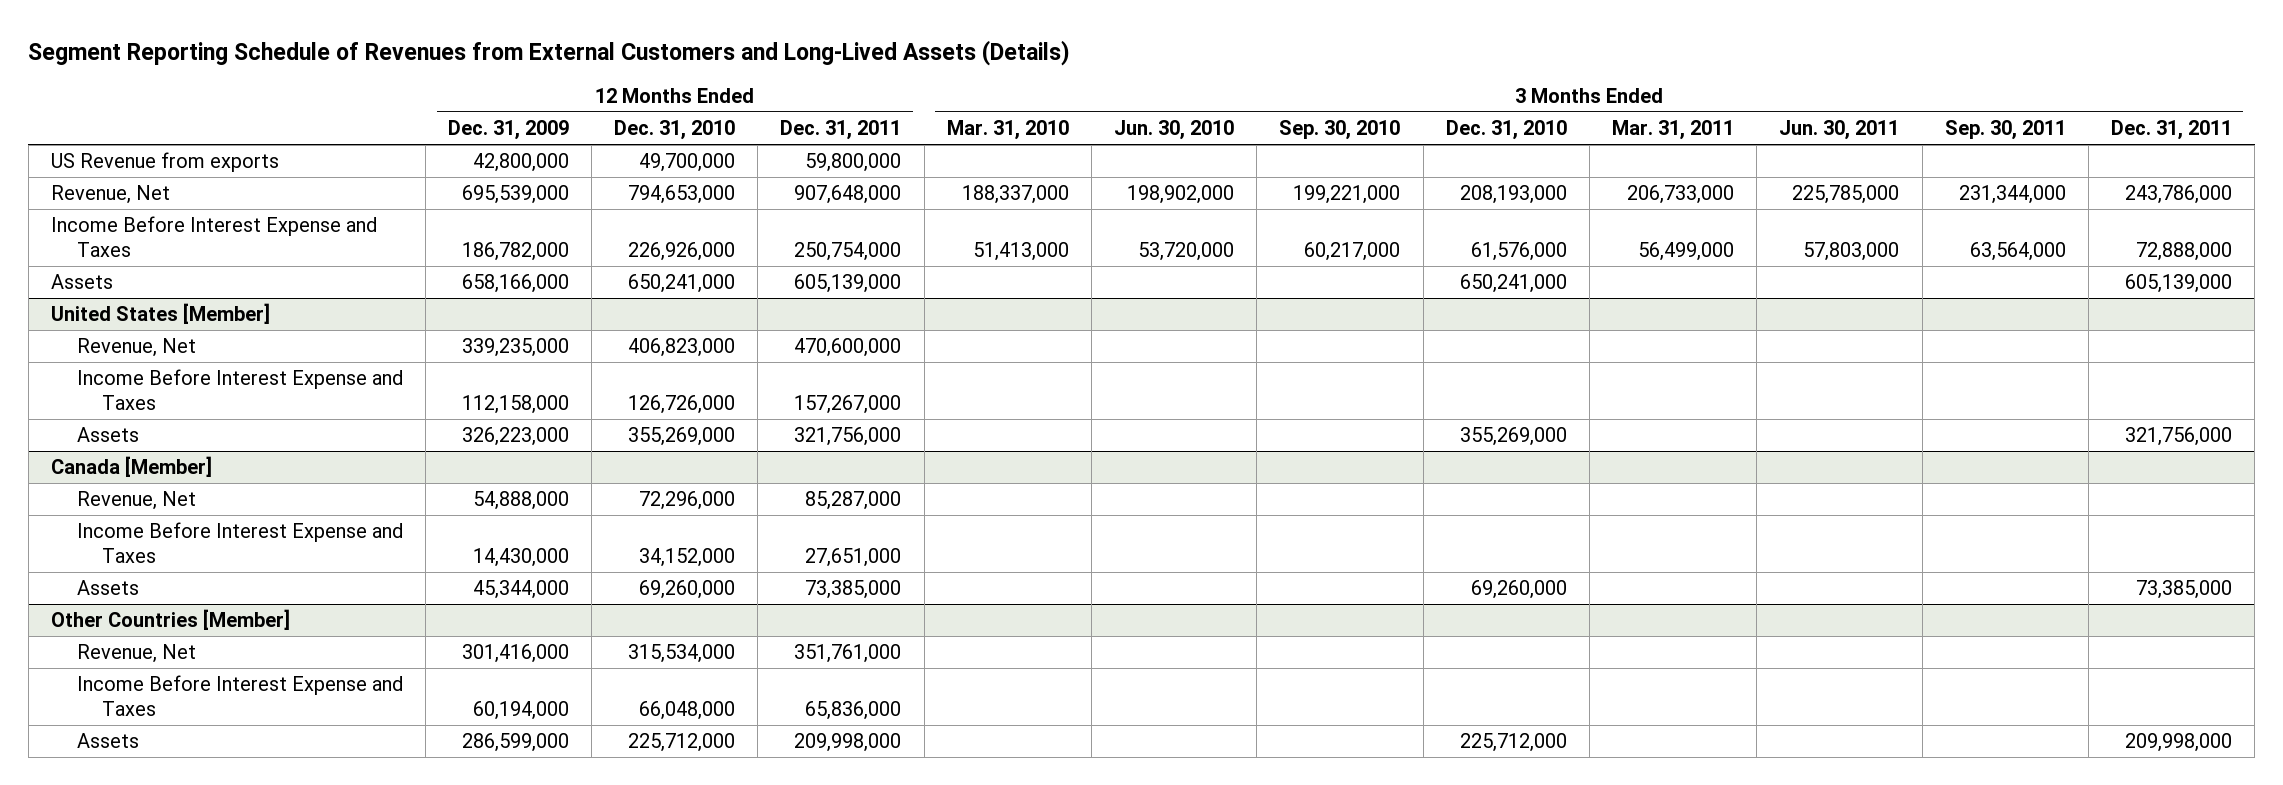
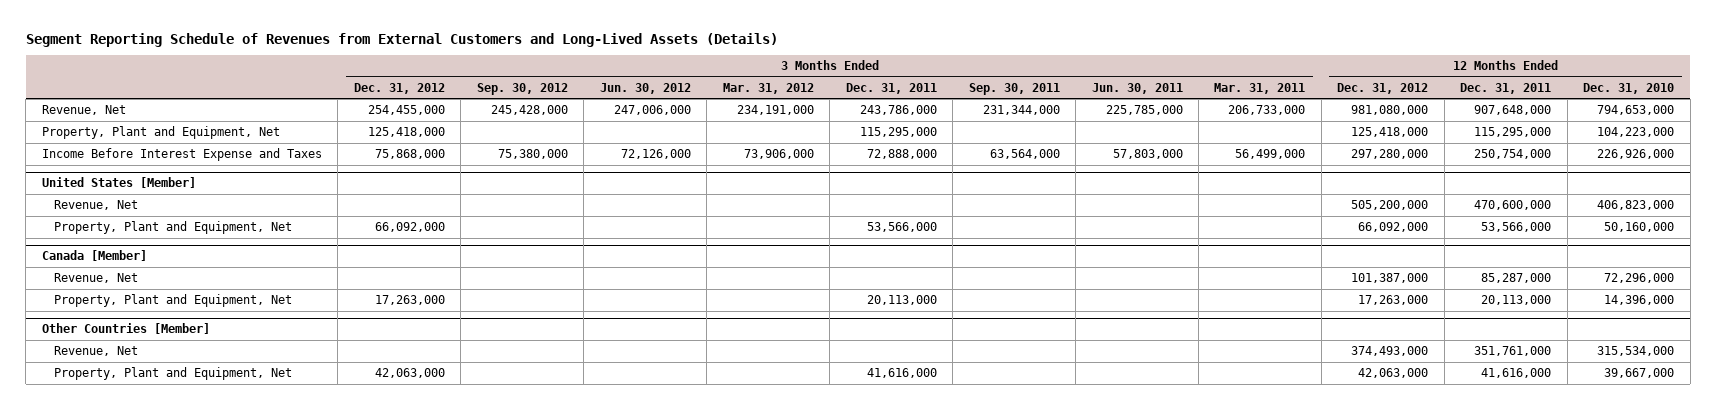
[447,120,569,141] Dec. 31, 2009 -> none
[946,120,1069,141] Mar. 31, 2010 -> none
[1114,120,1235,141] Jun. 30, 2010 -> none
[1279,120,1401,141] Sep. 30, 2010 -> none
[1445,120,1567,141] Dec. 31, 2010 -> none
none -> [353,82,445,94] Dec. 31, 2012
none -> [476,82,568,95] Sep. 30, 2012
none -> [599,82,691,94] Jun. 30, 2012
none -> [722,82,814,94] Mar. 31, 2012
none -> [1337,82,1429,94] Dec. 31, 2012
[50,152,279,173] US Revenue from exports -> none
none -> [41,126,280,140] Property, Plant and Equipment, Net
[50,274,113,290] Assets -> none
[76,369,403,411] Income Before Interest Expense and Taxes -> none
[76,427,139,443] Assets -> none
none -> [54,221,293,235] Property, Plant and Equipment, Net
[76,522,403,564] Income Before Interest Expense and Taxes -> none
[76,580,139,596] Assets -> none
none -> [54,294,293,308] Property, Plant and Equipment, Net
[76,675,403,717] Income Before Interest Expense and Taxes -> none
[76,733,139,749] Assets -> none
none -> [54,367,293,381] Property, Plant and Equipment, Net

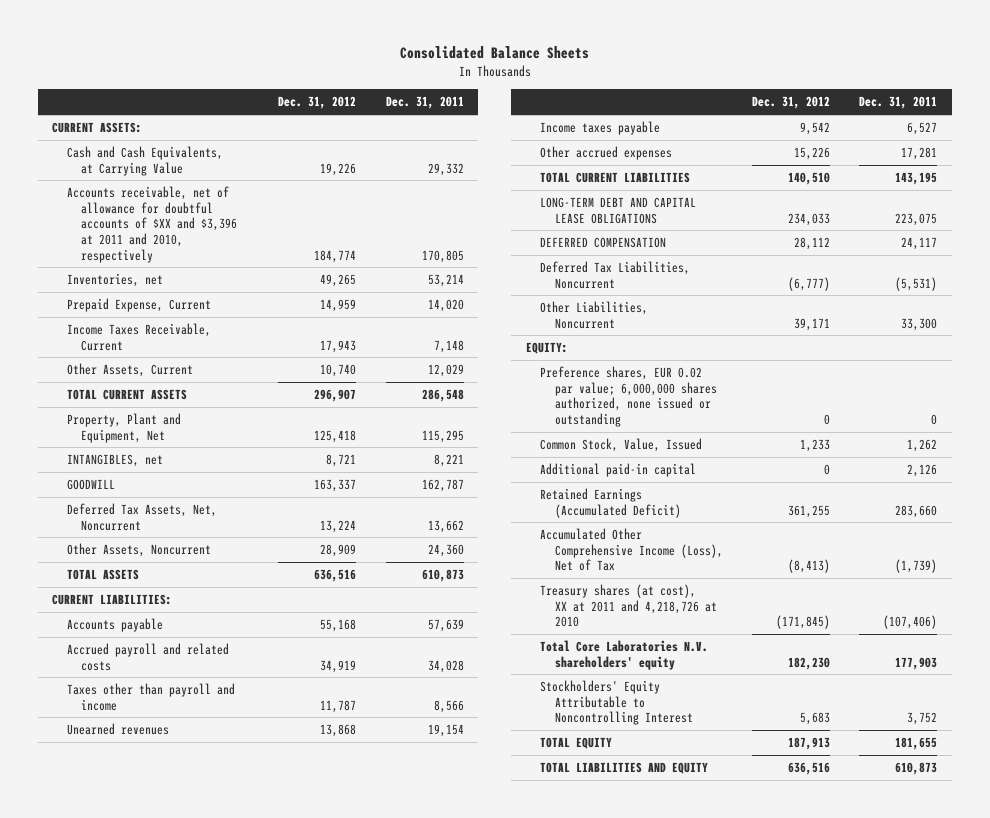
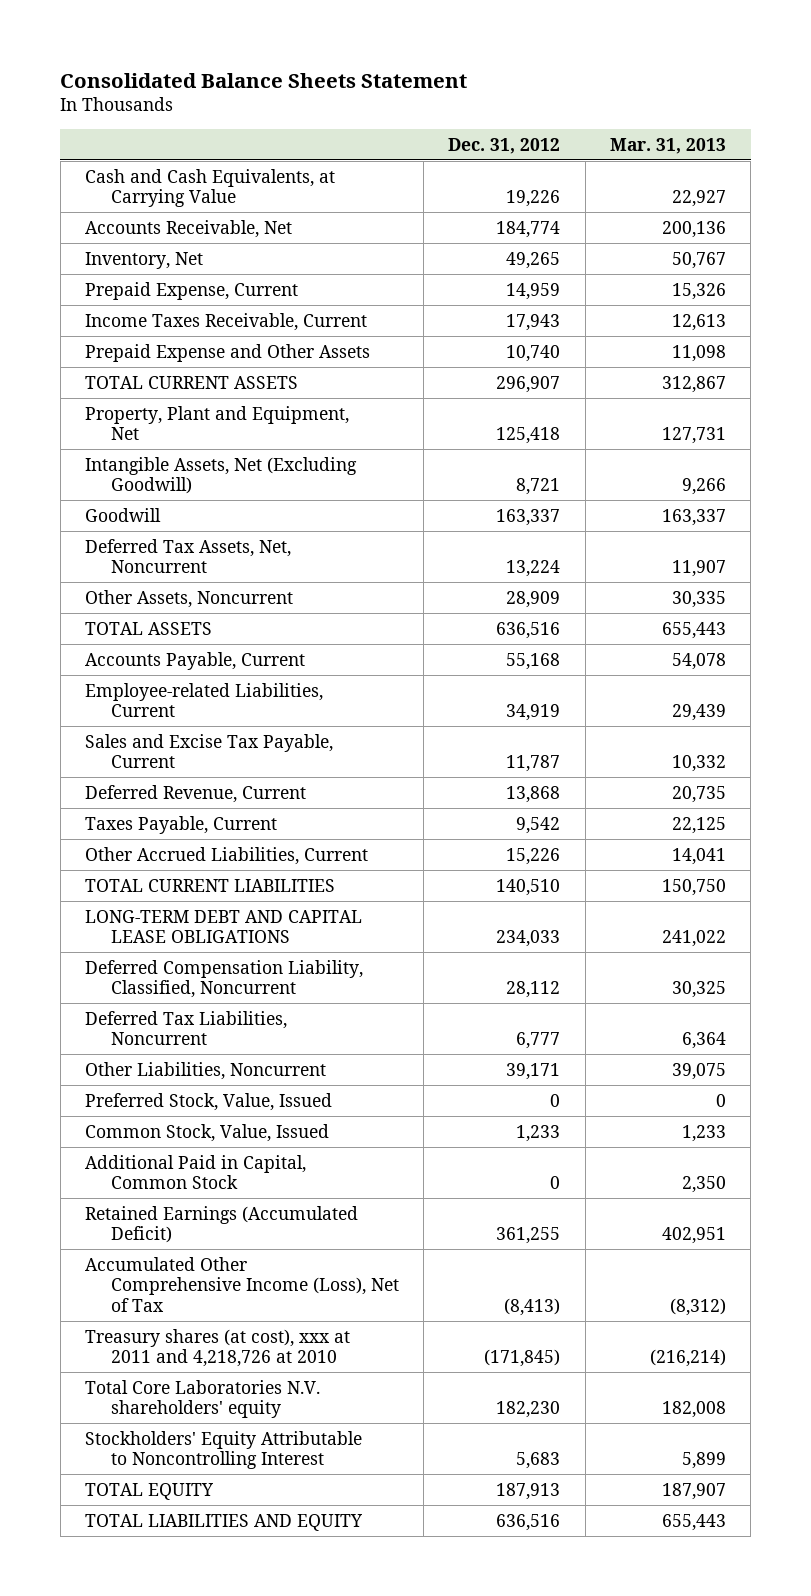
[399,46,589,60] Consolidated Balance Sheets -> [60,72,468,88] Consolidated Balance Sheets Statement
[385,96,464,110] Dec. 31, 2011 -> none
none -> [609,137,726,154] Mar. 31, 2013
[52,121,143,133] CURRENT ASSETS: -> none
[66,185,237,263] Accounts receivable, net of allowance for doubtful accounts of $XX and $3,396 at 2011 and 2010, respectively -> [85,219,293,238] Accounts Receivable, Net
[66,272,163,287] Inventories, net -> [85,251,204,269] Inventory, Net
[66,362,193,377] Other Assets, Current -> [85,343,371,362] Prepaid Expense and Other Assets
[66,453,163,467] INTANGIBLES, net -> [85,456,358,495] Intangible Assets, Net (Excluding Goodwill)
[66,478,115,490] GOODWILL -> [85,507,162,522] Goodwill
[52,593,173,605] CURRENT LIABILITIES: -> none
[66,617,163,632] Accounts payable -> [85,651,306,670] Accounts Payable, Current
[66,642,229,671] Accrued payroll and related costs -> [85,682,324,718] Employee-related Liabilities, Current
[66,682,235,711] Taxes other than payroll and income -> [85,733,334,769] Sales and Excise Tax Payable, Current
[66,722,169,735] Unearned revenues -> [85,784,307,803] Deferred Revenue, Current
[540,120,661,135] Income taxes payable -> [85,815,278,834] Taxes Payable, Current
[540,145,673,160] Other accrued expenses -> [85,846,369,865] Other Accrued Liabilities, Current
[540,236,667,248] DEFERRED COMPENSATION -> [85,959,364,999] Deferred Compensation Liability, Classified, Noncurrent
[788,276,831,291] (6,777) -> [516,1032,561,1050] 6,777
[526,341,569,354] EQUITY: -> none
[540,365,717,428] Preference shares, EUR 0.02 par value; 6,000,000 shares authorized, none issued or outstanding -> [85,1092,333,1111] Preferred Stock, Value, Issued
[540,462,697,477] Additional paid-in capital -> [85,1154,307,1190] Additional Paid in Capital, Common Stock
[540,583,717,628] Treasury shares (at cost), XX at 2011 and 4,218,726 at 2010 -> [85,1328,351,1368] Treasury shares (at cost), xxx at 2011 and 4,218,726 at 2010

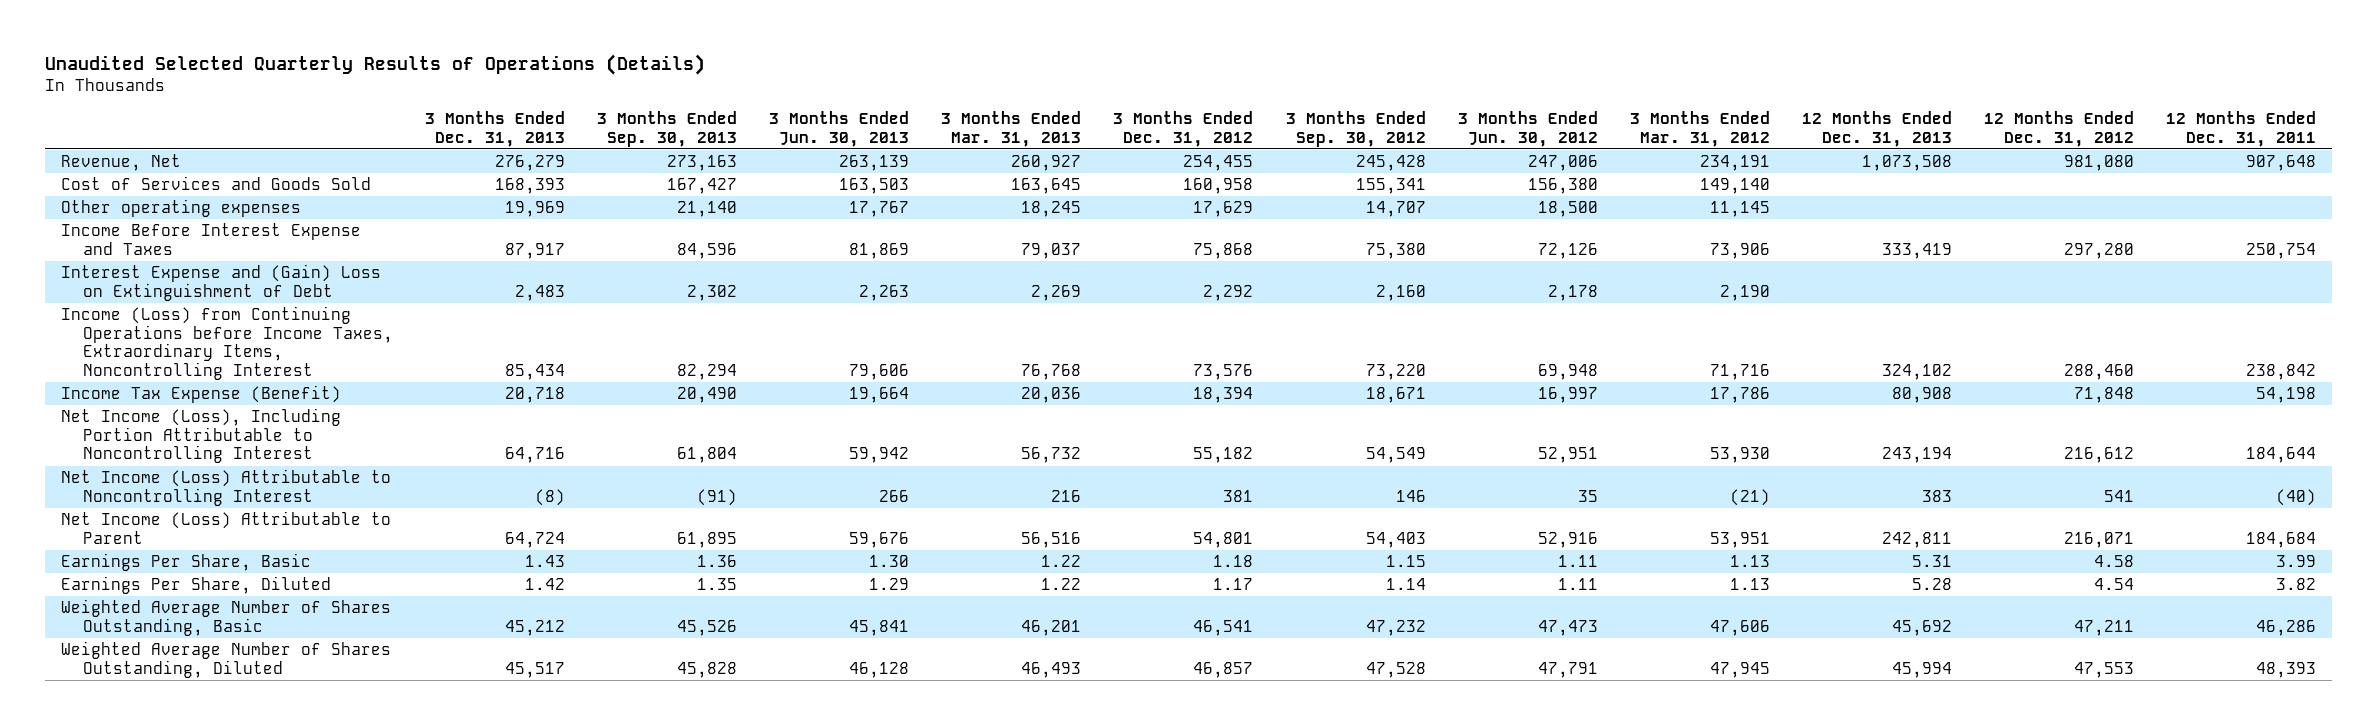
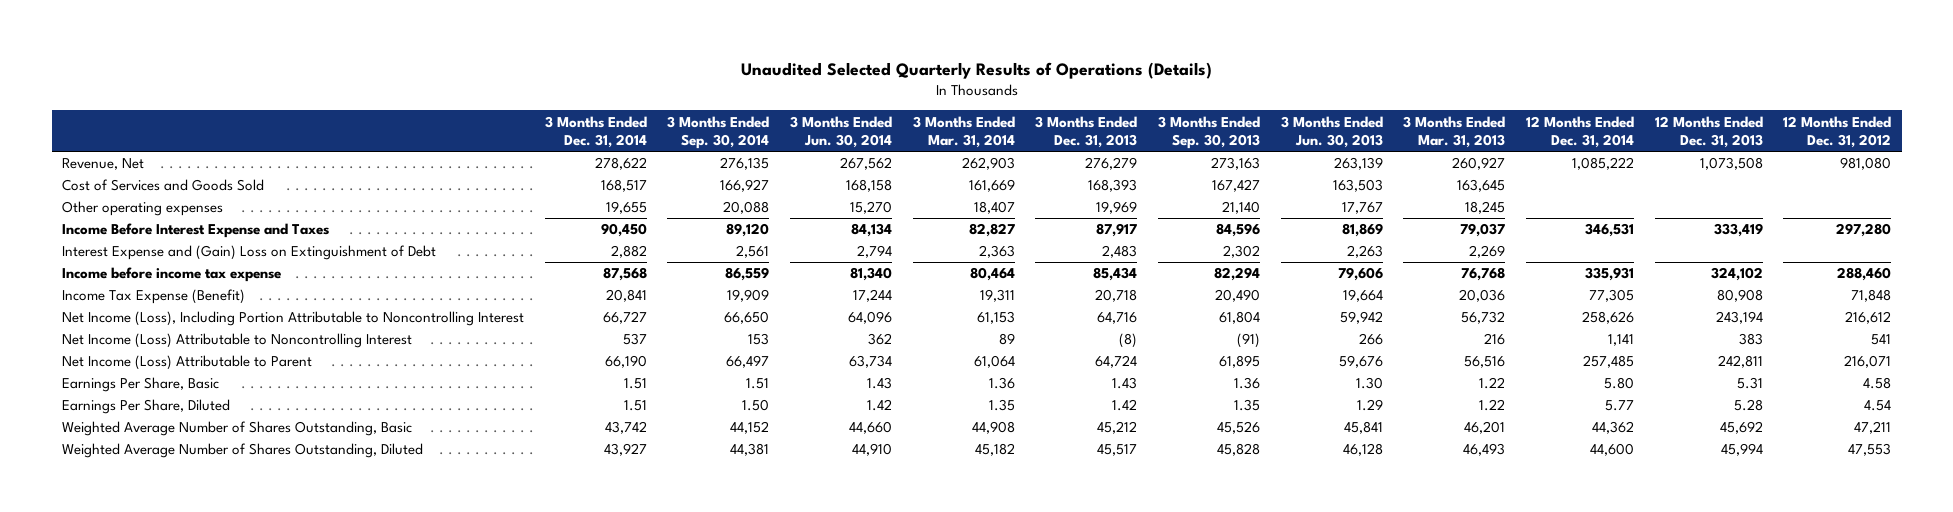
[1113,110,1254,147] 3 Months Ended Dec. 31, 2012 -> none
[1285,110,1426,147] 3 Months Ended Sep. 30, 2012 -> none
[1457,110,1598,147] 3 Months Ended Jun. 30, 2012 -> none
[1629,110,1770,147] 3 Months Ended Mar. 31, 2012 -> none
[2166,110,2317,147] 12 Months Ended Dec. 31, 2011 -> none
none -> [544,115,647,149] 3 Months Ended Dec. 31, 2014
none -> [667,115,770,150] 3 Months Ended Sep. 30, 2014
none -> [789,115,892,149] 3 Months Ended Jun. 30, 2014
none -> [912,115,1015,149] 3 Months Ended Mar. 31, 2014
none -> [1526,115,1635,149] 12 Months Ended Dec. 31, 2014
[61,306,393,381] Income (Loss) from Continuing Operations before Income Taxes, Extraordinary Items, Noncontrolling Interest -> [61,267,281,283] Income before income tax expense

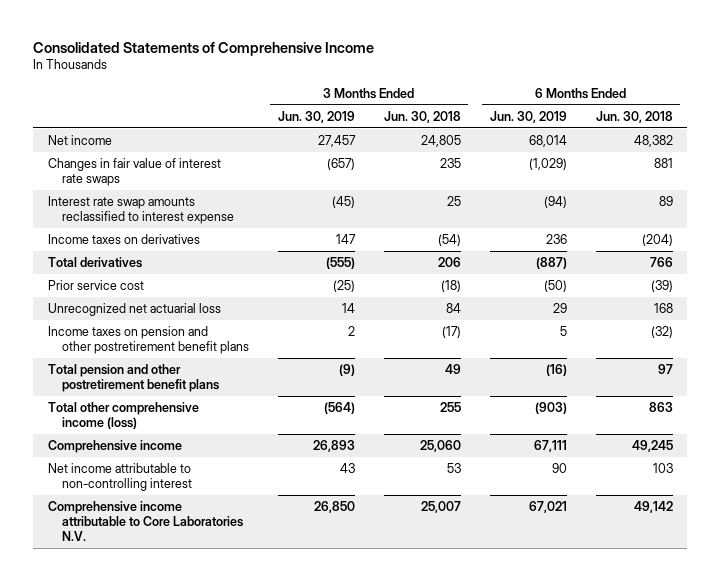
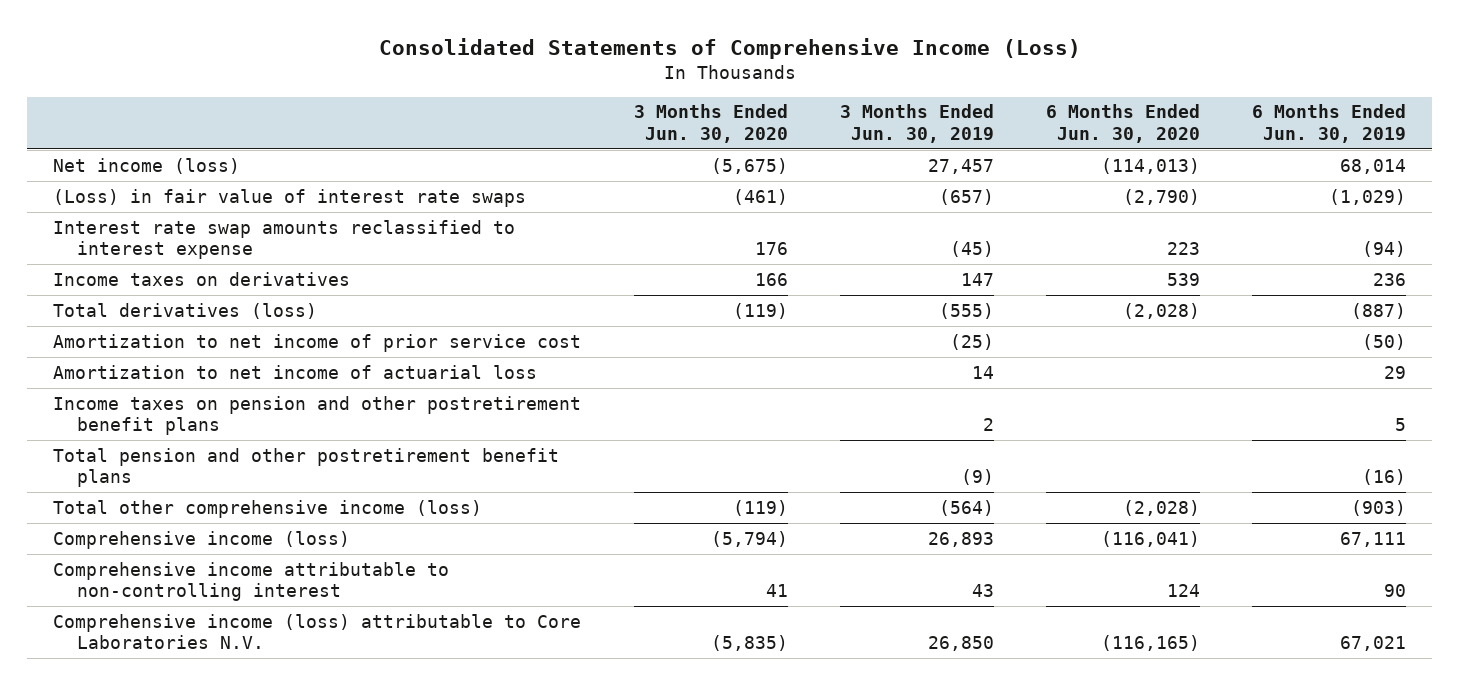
[33,41,375,56] Consolidated Statements of Comprehensive Income -> [378,37,1081,59] Consolidated Statements of Comprehensive Income (Loss)
[383,110,461,123] Jun. 30, 2018 -> none
[595,110,673,123] Jun. 30, 2018 -> none
none -> [633,104,788,143] 3 Months Ended Jun. 30, 2020
none -> [1045,104,1200,143] 6 Months Ended Jun. 30, 2020
[47,135,112,146] Net income -> [53,157,241,174] Net income (loss)
[47,158,221,187] Changes in fair value of interest rate swaps -> [53,188,527,207] (Loss) in fair value of interest rate swaps
[47,257,142,269] Total derivatives -> [53,302,318,319] Total derivatives (loss)
[47,280,144,291] Prior service cost -> [53,333,582,352] Amortization to net income of prior service cost
[47,303,221,317] Unrecognized net actuarial loss -> [53,364,538,379] Amortization to net income of actuarial loss
[47,440,182,454] Comprehensive income -> [53,530,351,549] Comprehensive income (loss)
[47,463,192,492] Net income attributable to non-controlling interest -> [53,561,450,602] Comprehensive income attributable to non-controlling interest
[47,501,243,542] Comprehensive income attributable to Core Laboratories N.V. -> [53,613,582,650] Comprehensive income (loss) attributable to Core Laboratories N.V.

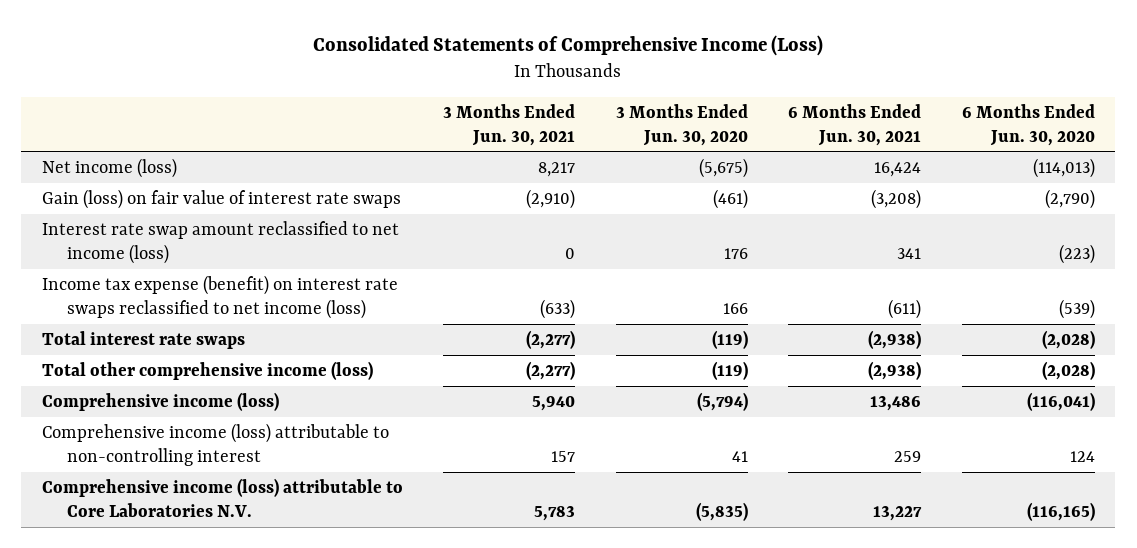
[839,104,994,143] 3 Months Ended Jun. 30, 2019 -> none
[1252,104,1407,143] 6 Months Ended Jun. 30, 2019 -> none
none -> [443,103,576,146] 3 Months Ended Jun. 30, 2021
none -> [788,103,922,146] 6 Months Ended Jun. 30, 2021
[53,333,582,352] Amortization to net income of prior service cost -> none
[53,364,538,379] Amortization to net income of actuarial loss -> none
[53,395,582,436] Income taxes on pension and other postretirement benefit plans -> none
[53,447,560,488] Total pension and other postretirement benefit plans -> none
[53,188,527,207] (Loss) in fair value of interest rate swaps -> [41,188,401,209] Gain (loss) on fair value of interest rate swaps
[53,219,516,260] Interest rate swap amounts reclassified to interest expense -> [41,220,399,264] Interest rate swap amount reclassified to net income (loss)
[1166,242,1200,256] 223 -> [1058,243,1095,264] (223)
[53,271,351,286] Income taxes on derivatives -> [41,274,398,319] Income tax expense (benefit) on interest rate swaps reclassified to net income (loss)
[1166,272,1200,286] 539 -> [1058,298,1095,319] (539)
[53,302,318,319] Total derivatives (loss) -> [41,330,245,349] Total interest rate swaps
[53,561,450,602] Comprehensive income attributable to non-controlling interest -> [41,422,389,466] Comprehensive income (loss) attributable to non-controlling interest

